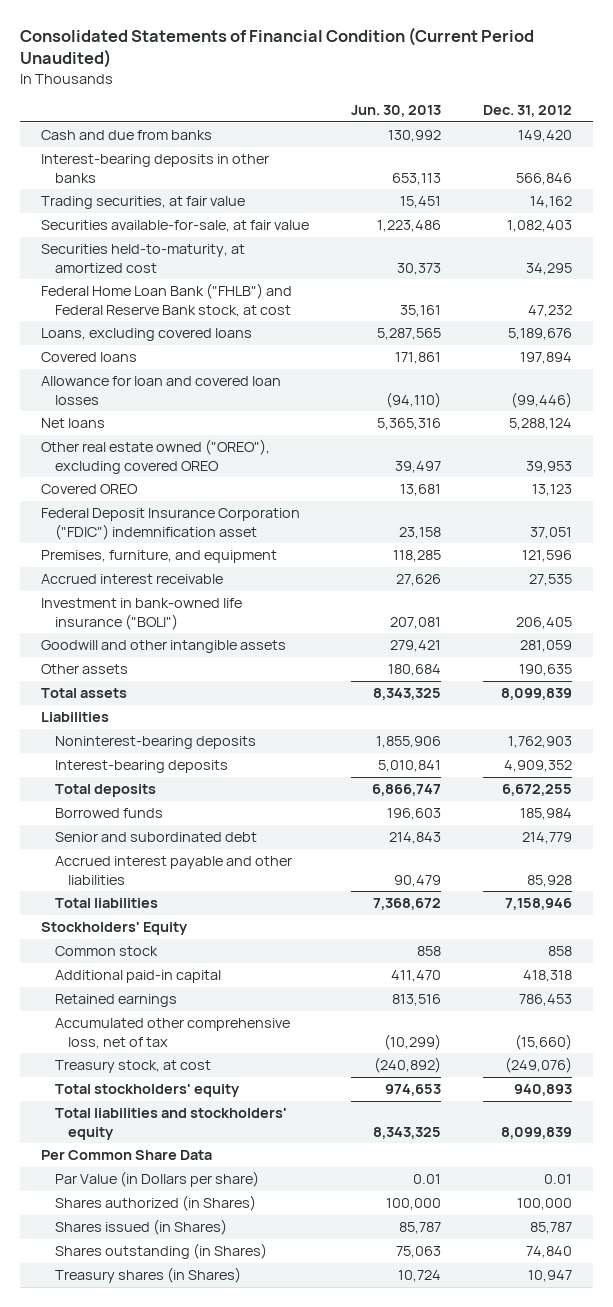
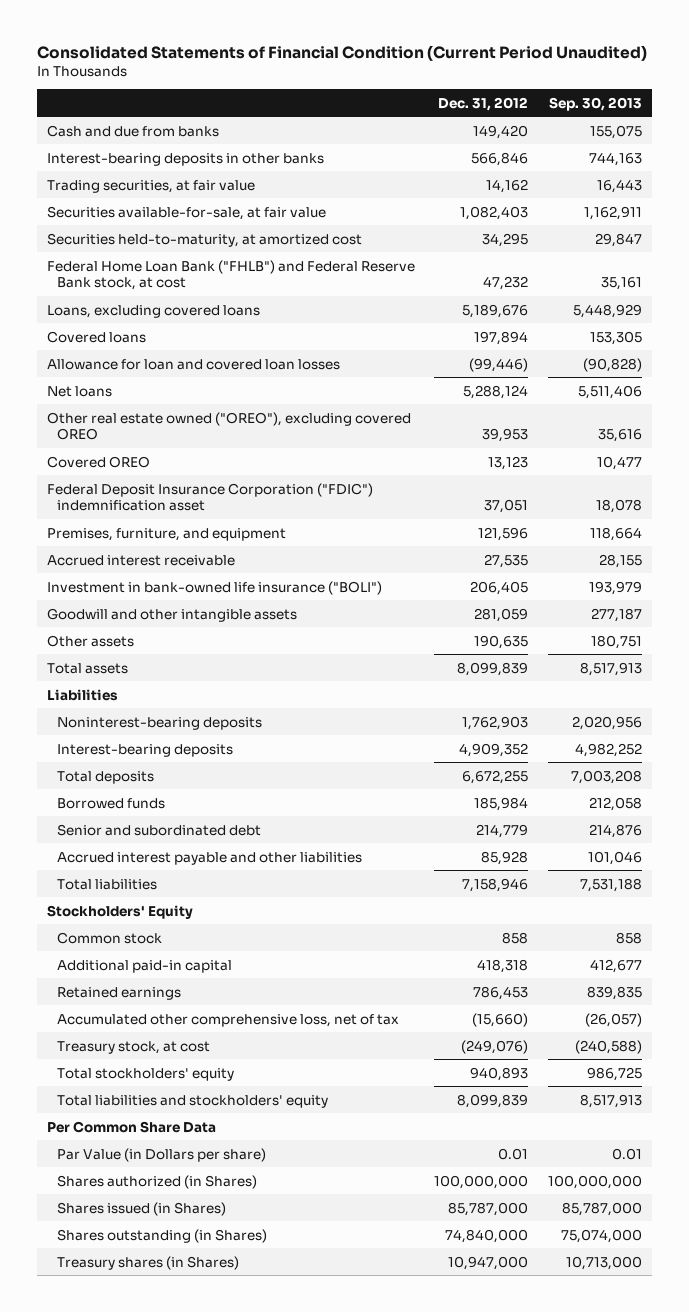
[351,104,442,117] Jun. 30, 2013 -> none
none -> [549,96,643,111] Sep. 30, 2013
[517,1198,573,1211] 100,000 -> [434,1174,529,1189] 100,000,000
[530,1222,573,1235] 85,787 -> [448,1201,529,1216] 85,787,000
[526,1246,573,1259] 74,840 -> [445,1228,529,1243] 74,840,000
[528,1270,573,1283] 10,947 -> [448,1255,529,1270] 10,947,000

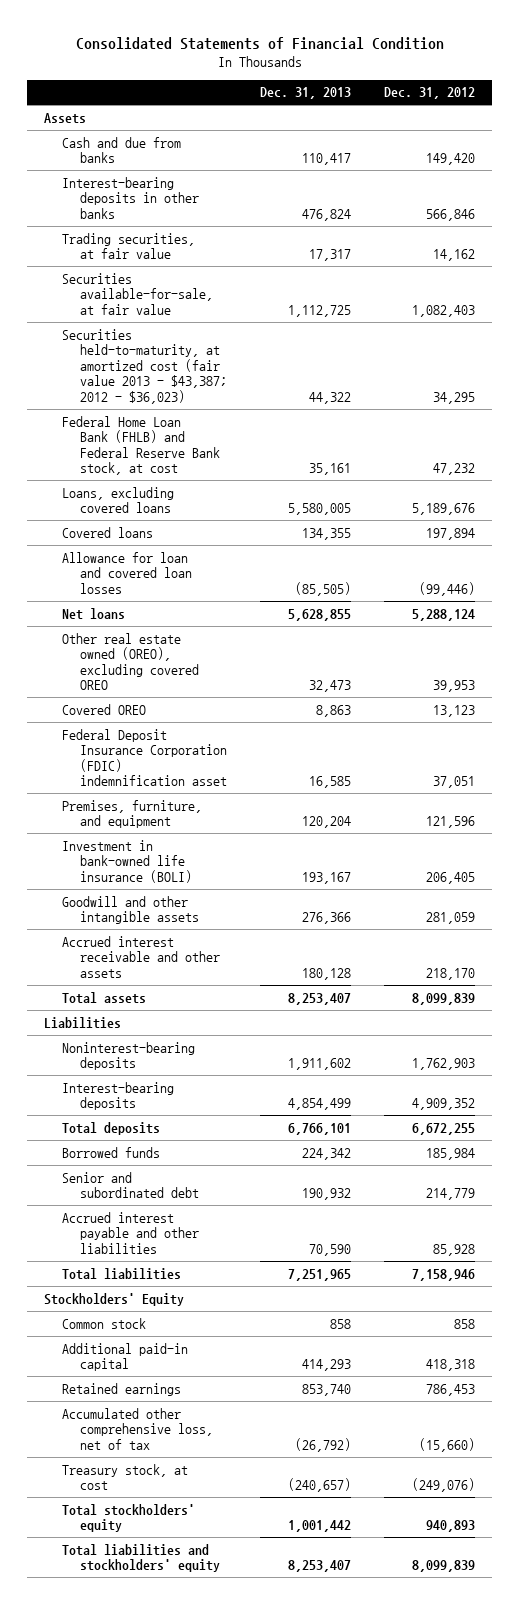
[37,44,648,61] Consolidated Statements of Financial Condition (Current Period Unaudited) -> [75,37,444,51] Consolidated Statements of Financial Condition
[549,96,643,111] Sep. 30, 2013 -> none
none -> [259,87,351,100] Dec. 31, 2013
none -> [43,112,86,124] Assets
[46,232,362,247] Securities held-to-maturity, at amortized cost -> [61,328,227,404] Securities held-to-maturity, at amortized cost (fair value 2013 - $43,387; 2012 - $36,023)
[46,259,415,291] Federal Home Loan Bank ("FHLB") and Federal Reserve Bank stock, at cost -> [61,415,220,476] Federal Home Loan Bank (FHLB) and Federal Reserve Bank stock, at cost
[46,411,411,441] Other real estate owned ("OREO"), excluding covered OREO -> [61,632,199,691] Other real estate owned (OREO), excluding covered OREO
[46,482,373,512] Federal Deposit Insurance Corporation ("FDIC") indemnification asset -> [61,728,227,787] Federal Deposit Insurance Corporation (FDIC) indemnification asset
[46,554,235,566] Accrued interest receivable -> none
[46,580,382,595] Investment in bank-owned life insurance ("BOLI") -> [61,839,192,883] Investment in bank-owned life insurance (BOLI)
[46,634,134,647] Other assets -> [61,935,220,978] Accrued interest receivable and other assets
[474,634,529,649] 190,635 -> [426,967,476,980] 218,170
[46,1120,216,1133] Per Common Share Data -> none
[56,1147,266,1162] Par Value (in Dollars per share) -> none
[56,1174,257,1189] Shares authorized (in Shares) -> none
[56,1201,226,1216] Shares issued (in Shares) -> none
[56,1228,267,1243] Shares outstanding (in Shares) -> none
[56,1255,239,1270] Treasury shares (in Shares) -> none

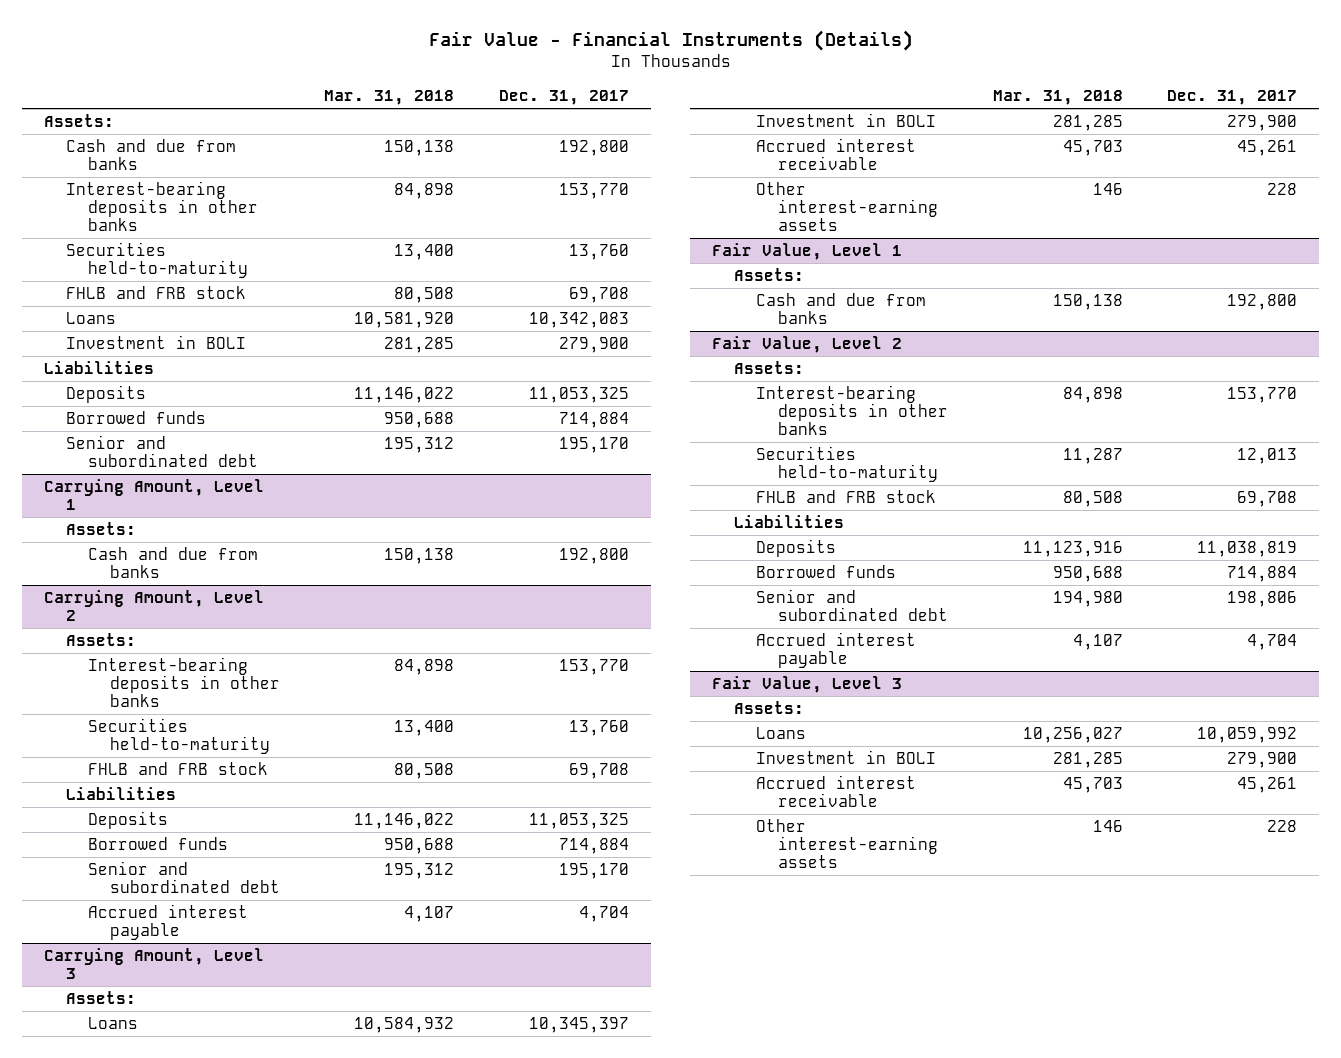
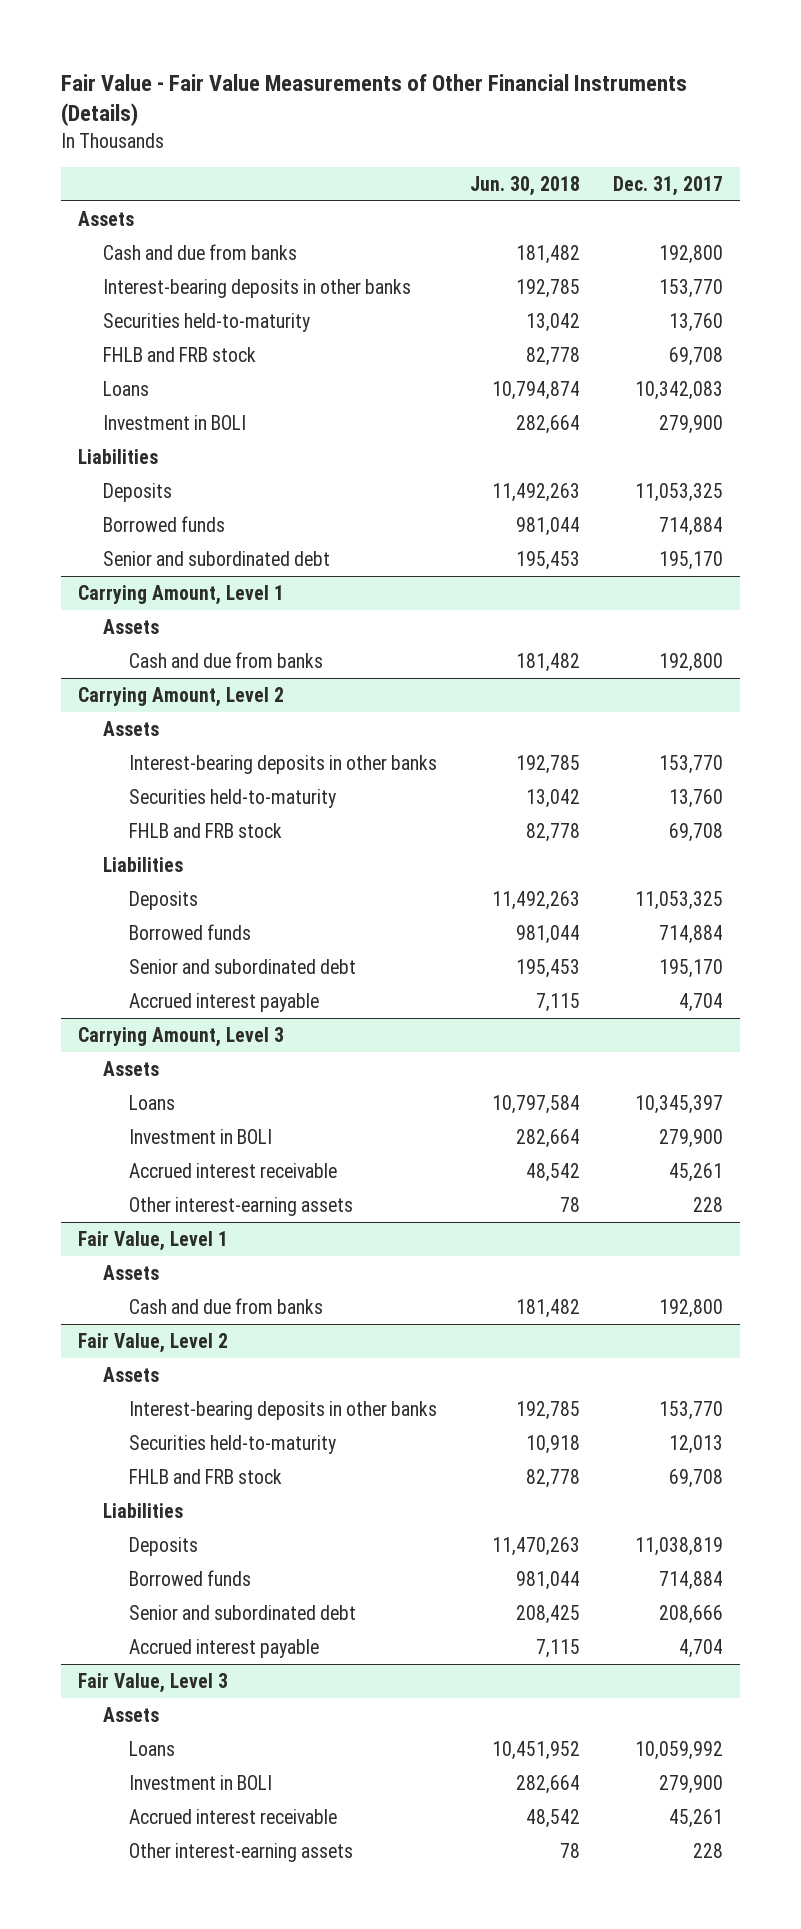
[428,30,913,52] Fair Value - Financial Instruments (Details) -> [61,74,688,127] Fair Value - Fair Value Measurements of Other Financial Instruments (Details)
[324,90,455,106] Mar. 31, 2018 -> none
none -> [470,175,581,196] Jun. 30, 2018
[44,114,115,128] Assets: -> [77,210,134,226] Assets
[66,522,137,536] Assets: -> [103,618,160,634] Assets
[66,633,137,647] Assets: -> [103,720,160,736] Assets
[66,991,137,1005] Assets: -> [103,1060,160,1076] Assets
[734,268,805,282] Assets: -> [103,1264,160,1280] Assets
[734,361,805,375] Assets: -> [103,1366,160,1382] Assets
[1227,591,1298,608] 198,806 -> [659,1604,724,1624] 208,666
[734,701,805,715] Assets: -> [103,1706,160,1722] Assets

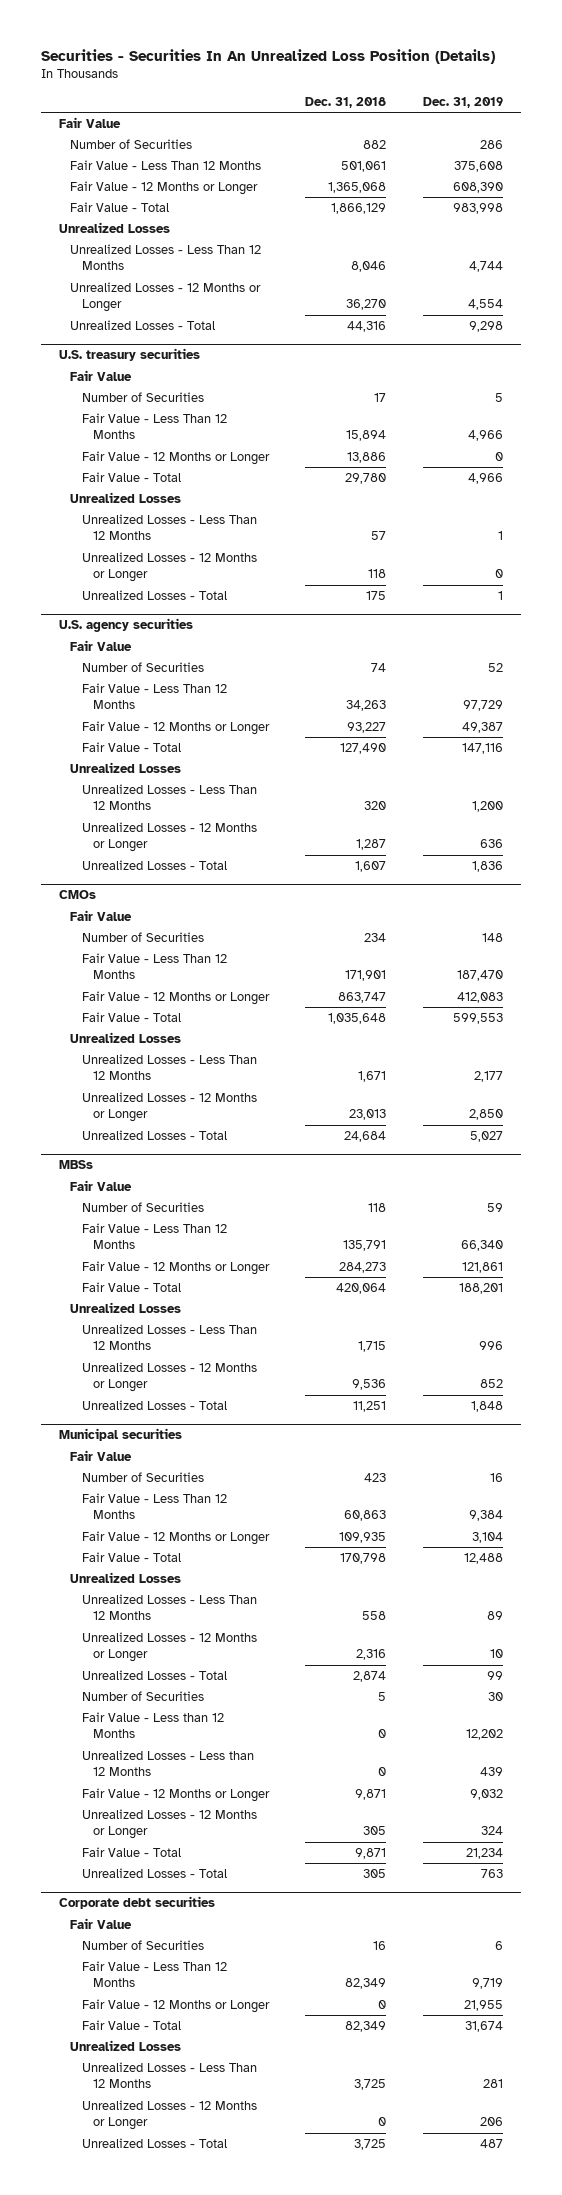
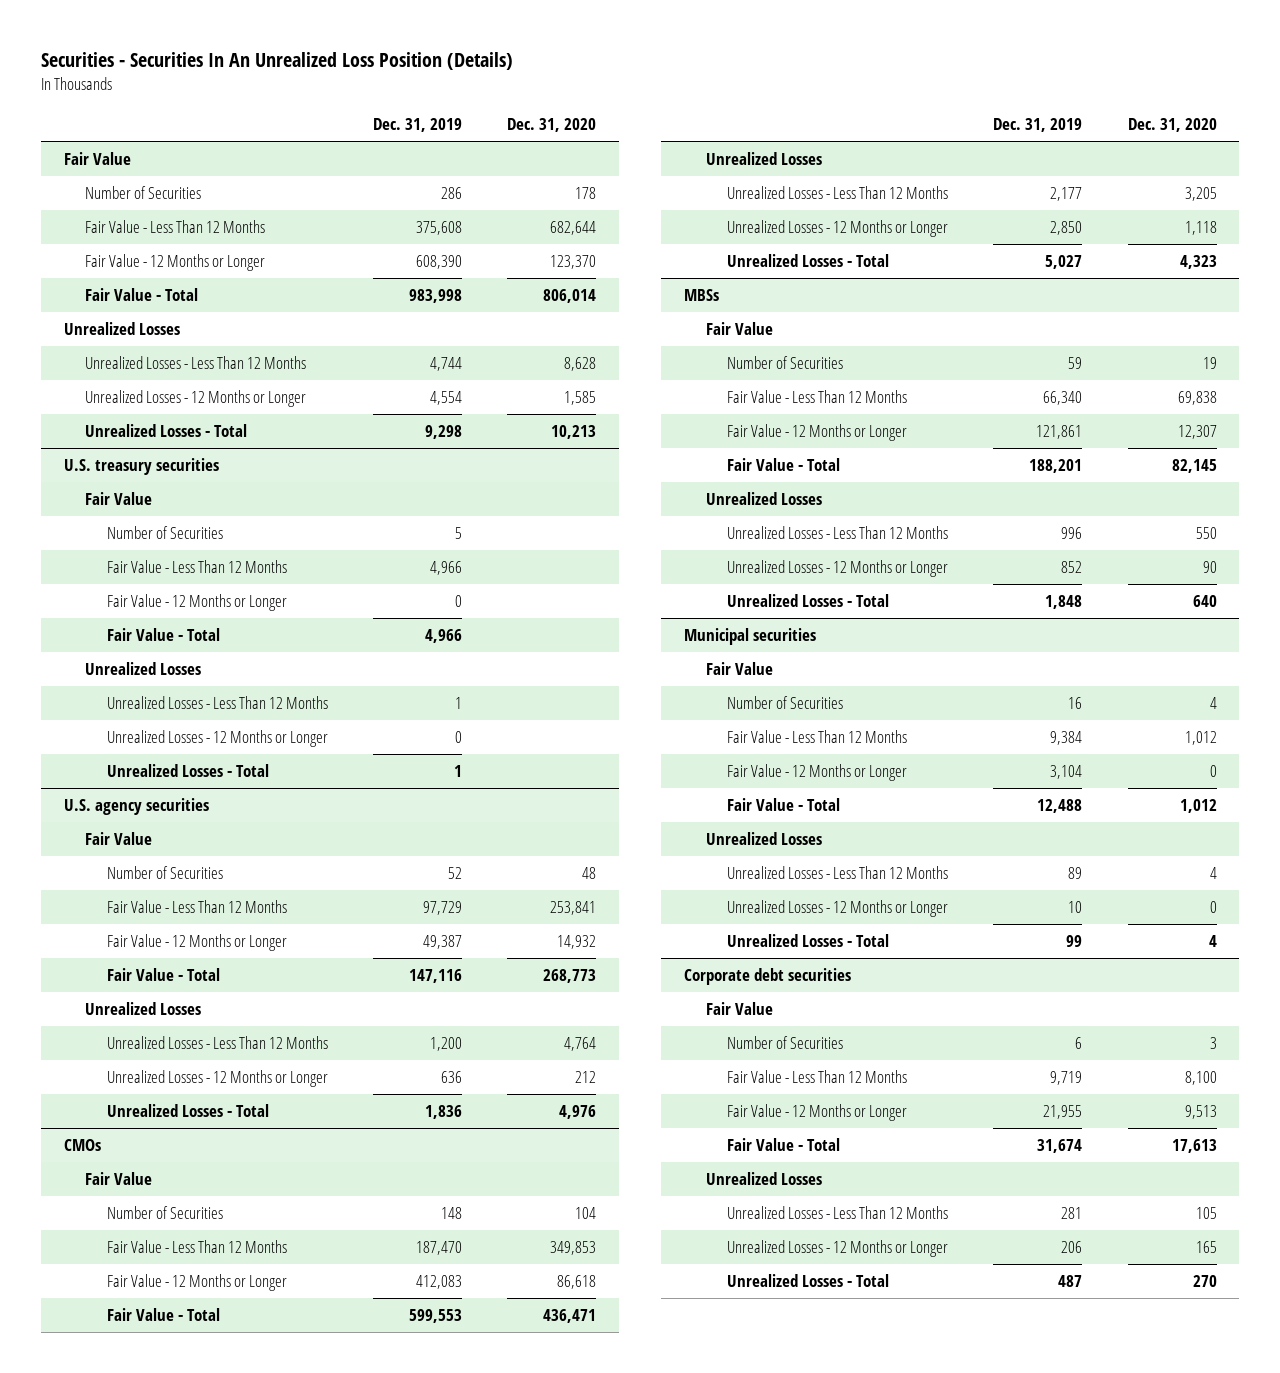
[305,97,387,109] Dec. 31, 2018 -> none
none -> [507,118,597,133] Dec. 31, 2020
[81,1691,204,1702] Number of Securities -> none
[81,1712,224,1739] Fair Value - Less than 12 Months -> none
[81,1750,254,1777] Unrealized Losses - Less than 12 Months -> none
[81,1788,270,1803] Fair Value - 12 Months or Longer -> none
[81,1809,257,1840] Unrealized Losses - 12 Months or Longer -> none
[81,1847,181,1858] Fair Value - Total -> none
[81,1868,227,1879] Unrealized Losses - Total -> none

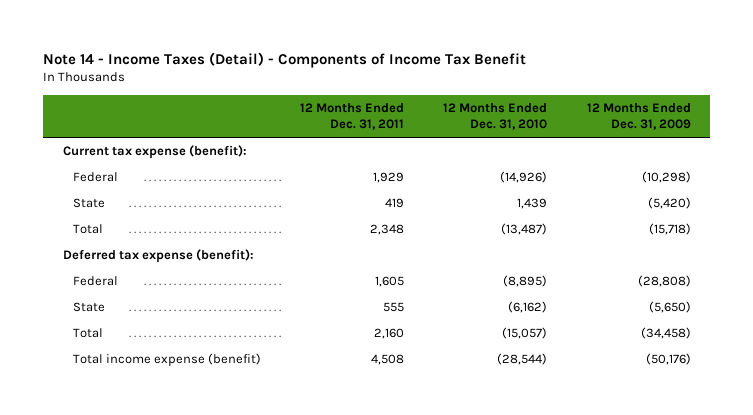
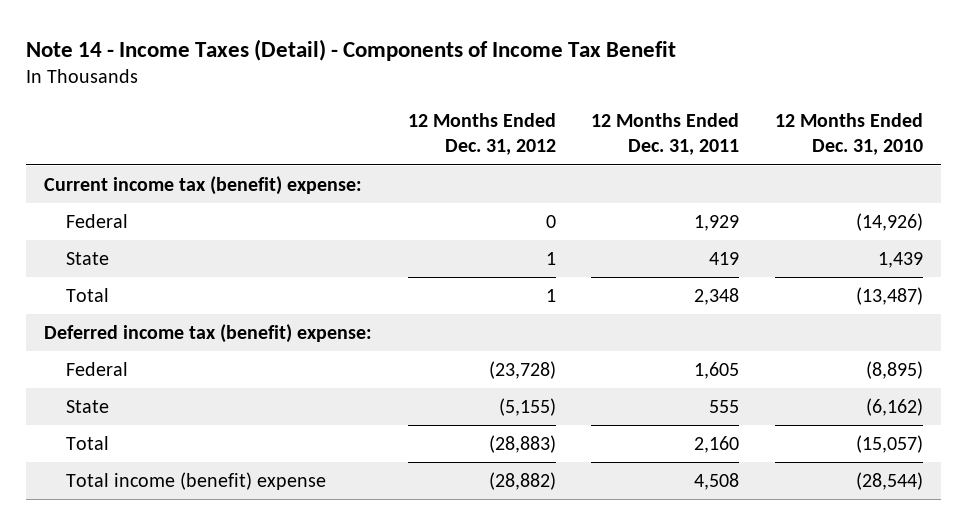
[586,102,691,131] 12 Months Ended Dec. 31, 2009 -> none
none -> [407,113,556,156] 12 Months Ended Dec. 31, 2012
[62,145,247,160] Current tax expense (benefit): -> [44,175,363,195] Current income tax (benefit) expense:
[62,249,254,264] Deferred tax expense (benefit): -> [44,323,373,343] Deferred income tax (benefit) expense:
[73,353,262,368] Total income expense (benefit) -> [65,471,326,490] Total income (benefit) expense

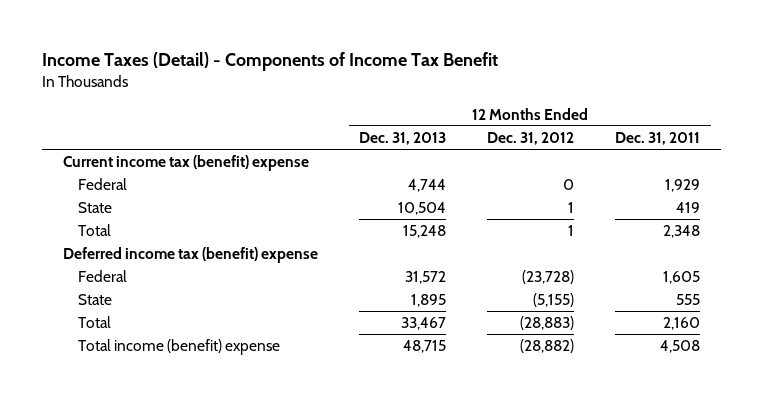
[26,38,677,61] Note 14 - Income Taxes (Detail) - Components of Income Tax Benefit -> [42,52,499,72] Income Taxes (Detail) - Components of Income Tax Benefit
[775,113,924,156] 12 Months Ended Dec. 31, 2010 -> none
none -> [359,131,447,145] Dec. 31, 2013
[44,175,363,195] Current income tax (benefit) expense: -> [62,154,309,171] Current income tax (benefit) expense
[44,323,373,343] Deferred income tax (benefit) expense: -> [62,246,318,263] Deferred income tax (benefit) expense

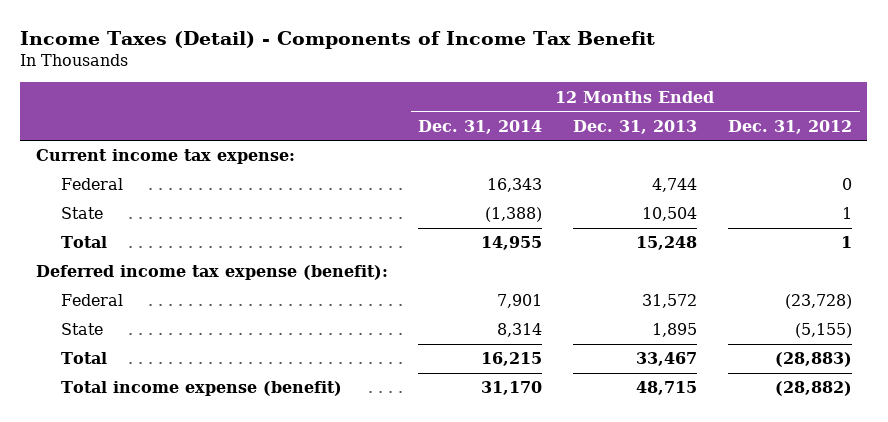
[615,131,701,145] Dec. 31, 2011 -> none
none -> [418,119,543,134] Dec. 31, 2014
[62,154,309,171] Current income tax (benefit) expense -> [35,149,295,165] Current income tax expense:
[62,246,318,263] Deferred income tax (benefit) expense -> [35,265,388,281] Deferred income tax expense (benefit):
[78,338,281,355] Total income (benefit) expense -> [60,381,342,397] Total income expense (benefit)

